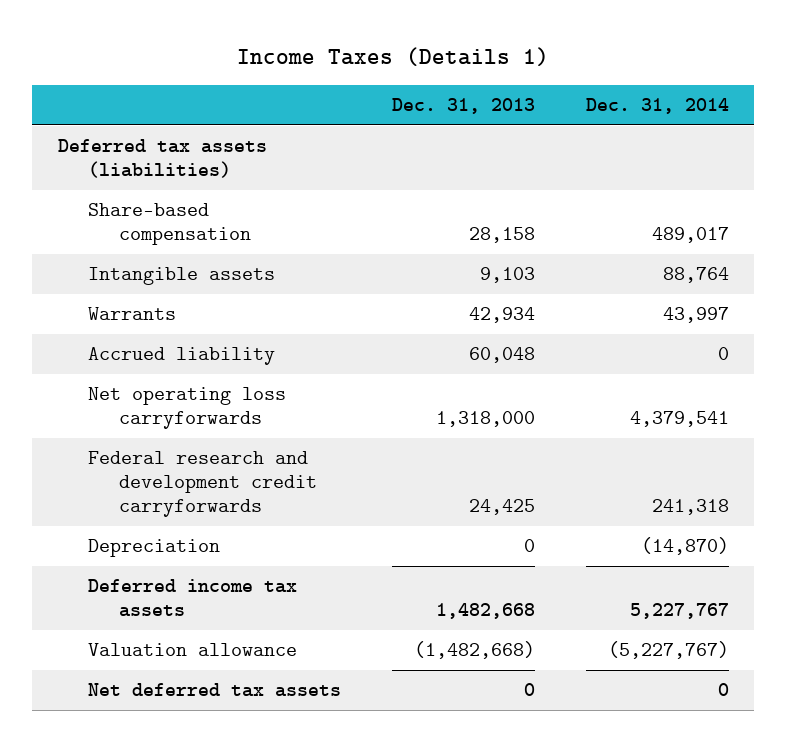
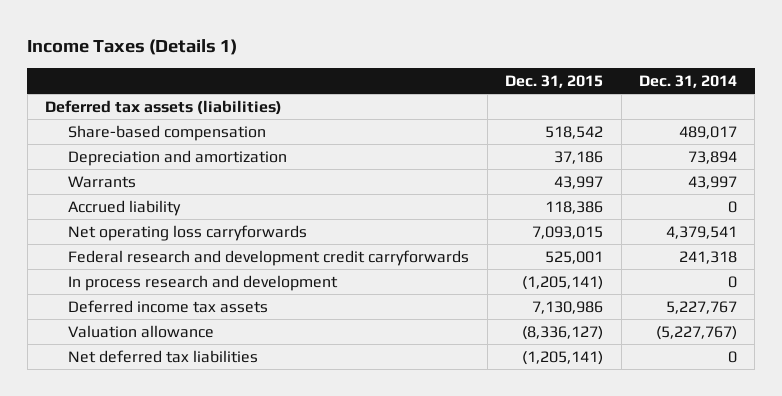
[391,98,535,115] Dec. 31, 2013 -> none
none -> [505,74,604,88] Dec. 31, 2015
[88,267,276,286] Intangible assets -> none
none -> [68,149,288,166] Depreciation and amortization
[88,539,221,558] Depreciation -> none
none -> [68,274,339,291] In process research and development
[88,683,342,698] Net deferred tax assets -> [68,349,259,363] Net deferred tax liabilities

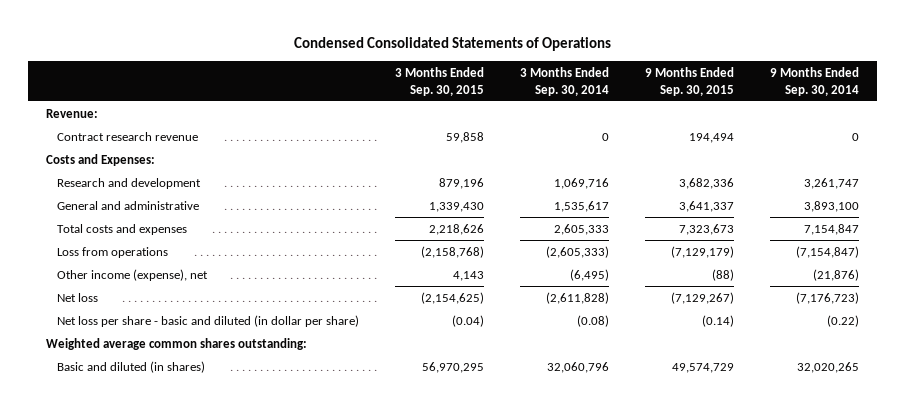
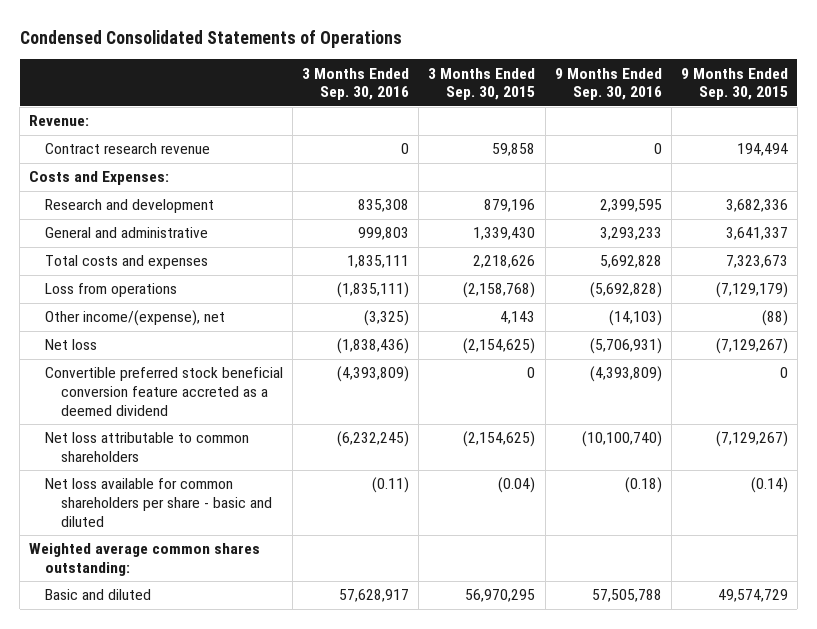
[519,67,609,96] 3 Months Ended Sep. 30, 2014 -> none
[770,67,860,96] 9 Months Ended Sep. 30, 2014 -> none
none -> [302,67,410,101] 3 Months Ended Sep. 30, 2016
none -> [554,67,662,101] 9 Months Ended Sep. 30, 2016
[56,268,208,281] Other income (expense), net -> [45,310,226,327] Other income/(expense), net
none -> [45,367,284,416] Convertible preferred stock beneficial conversion feature accreted as a deemed dividend
none -> [45,432,250,462] Net loss attributable to common shareholders
[56,314,359,327] Net loss per share - basic and diluted (in dollar per share) -> [45,478,273,527] Net loss available for common shareholders per share - basic and diluted
[56,360,205,373] Basic and diluted (in shares) -> [45,589,152,601] Basic and diluted

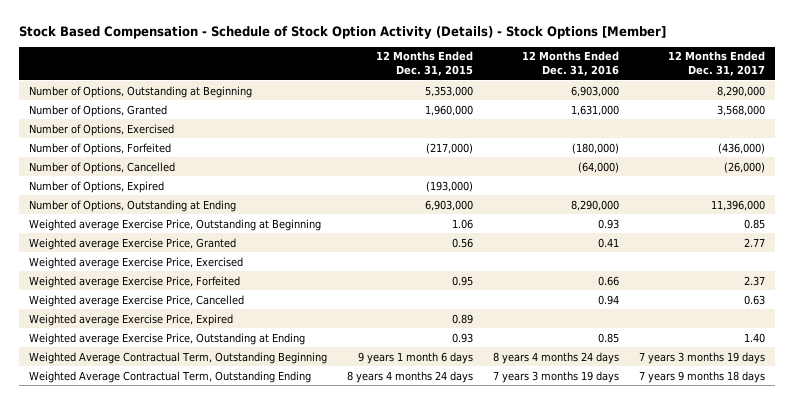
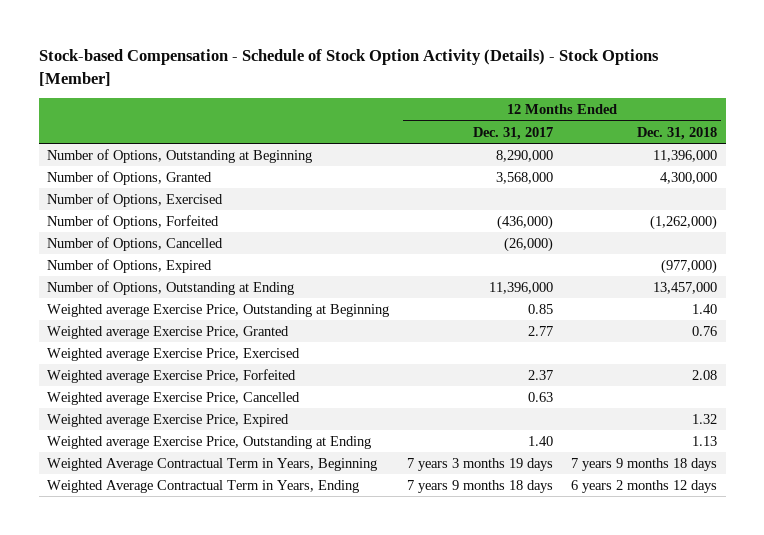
[18,25,666,39] Stock Based Compensation - Schedule of Stock Option Activity (Details) - Stock Options [Member] -> [38,49,659,86] Stock-based Compensation - Schedule of Stock Option Activity (Details) - Stock Options [Member]
[376,51,474,77] 12 Months Ended Dec. 31, 2015 -> none
[522,51,620,77] 12 Months Ended Dec. 31, 2016 -> none
none -> [636,126,717,140] Dec. 31, 2018
[28,351,327,364] Weighted Average Contractual Term, Outstanding Beginning -> [47,457,378,471] Weighted Average Contractual Term in Years, Beginning
[28,370,311,383] Weighted Average Contractual Term, Outstanding Ending -> [47,479,360,493] Weighted Average Contractual Term in Years, Ending

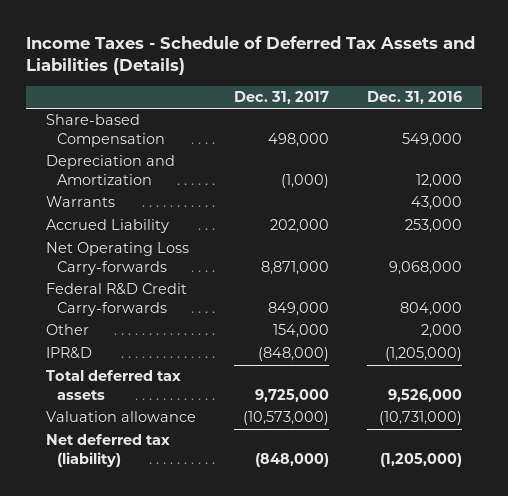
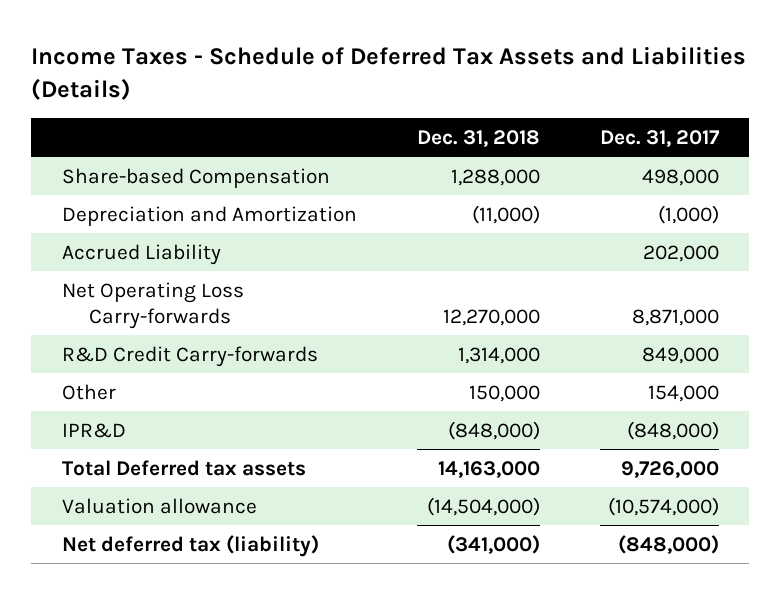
[367,91,463,105] Dec. 31, 2016 -> none
none -> [416,129,540,147] Dec. 31, 2018
[45,196,115,208] Warrants -> none
[45,283,187,316] Federal R&D Credit Carry-forwards -> [61,345,318,367] R&D Credit Carry-forwards
[45,370,181,400] Total deferred tax assets -> [61,459,306,476] Total Deferred tax assets
[254,388,329,402] 9,725,000 -> [621,460,720,478] 9,726,000
[242,411,329,426] (10,573,000) -> [608,496,720,516] (10,574,000)

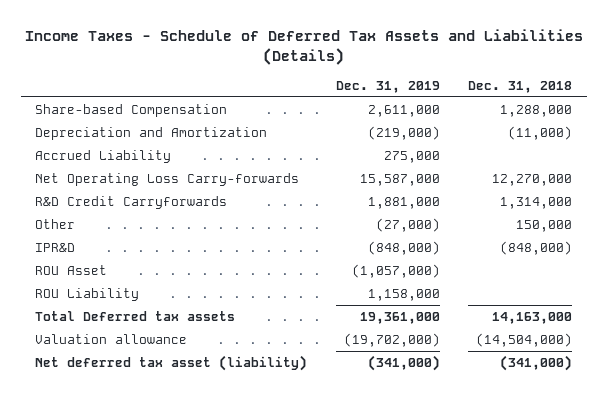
[600,129,721,147] Dec. 31, 2017 -> none
none -> [335,80,440,93] Dec. 31, 2019
[61,345,318,367] R&D Credit Carry-forwards -> [35,196,228,210] R&D Credit Carryforwards
none -> [35,265,108,276] ROU Asset
none -> [35,288,140,302] ROU Liability
[61,534,319,557] Net deferred tax (liability) -> [35,355,308,372] Net deferred tax asset (liability)

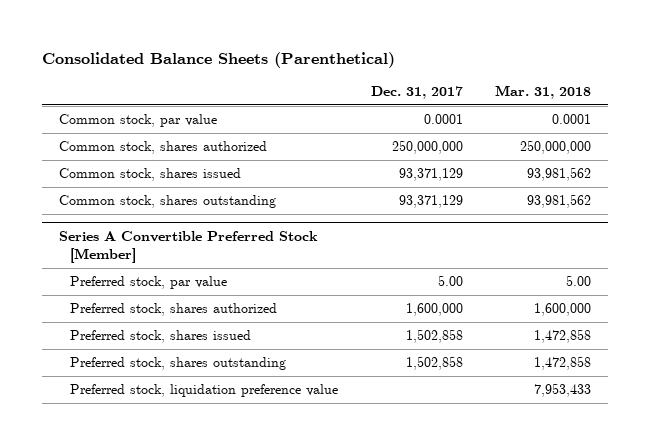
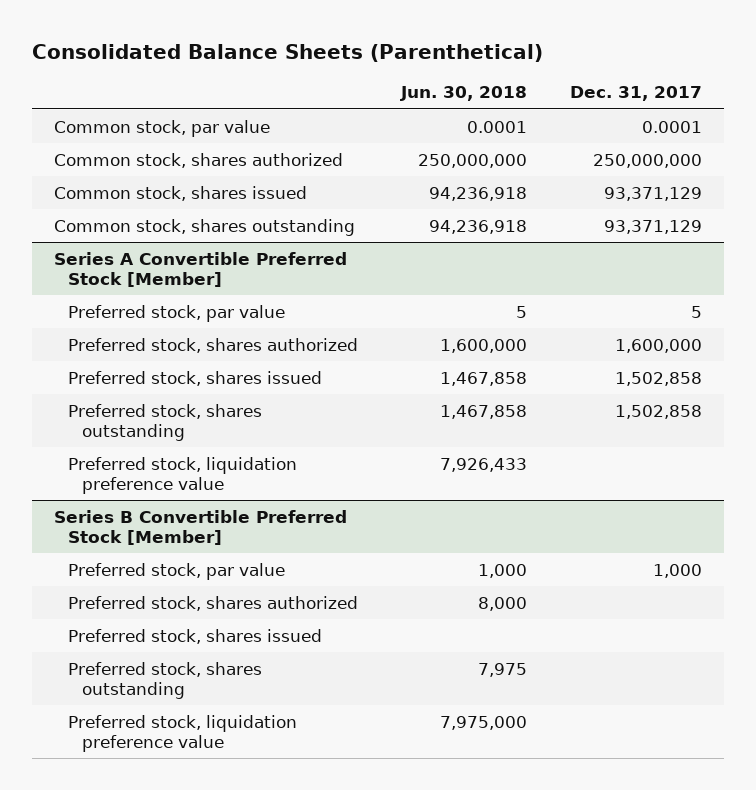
[495,85,592,100] Mar. 31, 2018 -> none
none -> [400,86,528,102] Jun. 30, 2018
[437,275,463,287] 5.00 -> [691,305,703,318] 5
none -> [53,509,347,546] Series B Convertible Preferred Stock [Member]
none -> [68,562,286,580] Preferred stock, par value
none -> [68,595,359,611] Preferred stock, shares authorized
none -> [68,628,323,644] Preferred stock, shares issued
none -> [68,661,263,700] Preferred stock, shares outstanding
none -> [68,714,298,753] Preferred stock, liquidation preference value

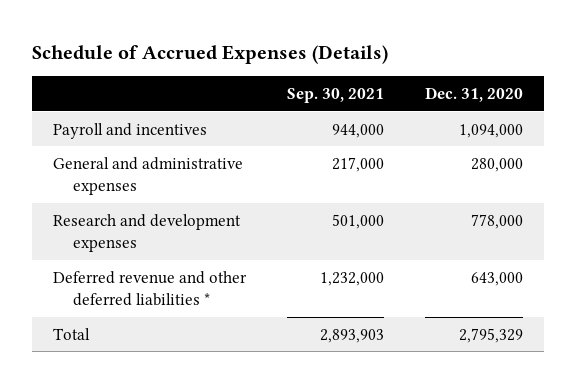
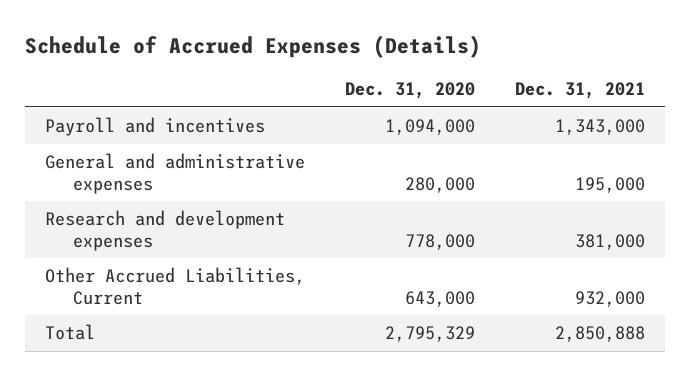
[286,87,384,103] Sep. 30, 2021 -> none
none -> [514,82,645,100] Dec. 31, 2021
[52,270,247,306] Deferred revenue and other deferred liabilities * -> [44,267,305,305] Other Accrued Liabilities, Current

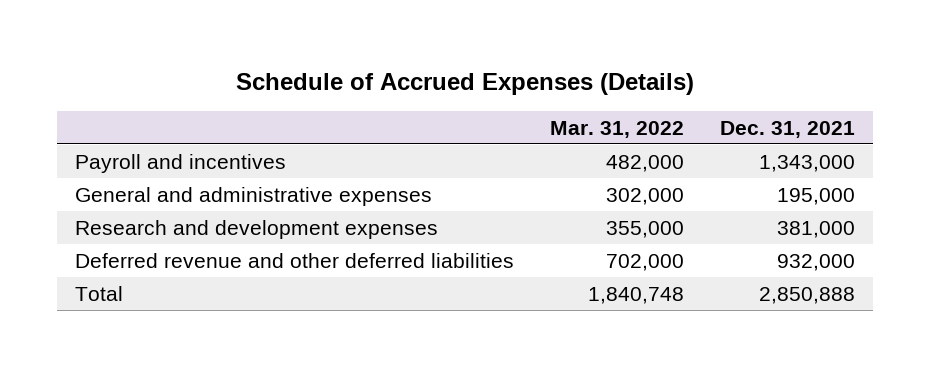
[344,82,475,100] Dec. 31, 2020 -> none
none -> [550,120,685,138] Mar. 31, 2022
[44,267,305,305] Other Accrued Liabilities, Current -> [75,252,515,268] Deferred revenue and other deferred liabilities

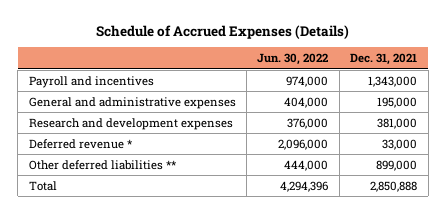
[550,120,685,138] Mar. 31, 2022 -> none
none -> [257,53,329,66] Jun. 30, 2022
none -> [28,138,132,149] Deferred revenue *
[75,252,515,268] Deferred revenue and other deferred liabilities -> [28,159,176,170] Other deferred liabilities **
[777,253,856,271] 932,000 -> [376,159,418,171] 899,000

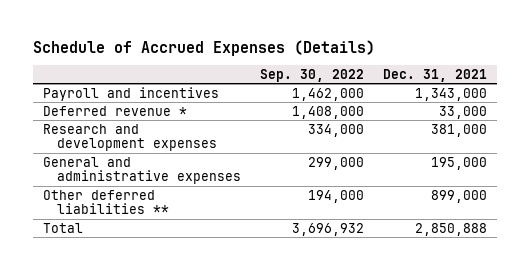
[257,53,329,66] Jun. 30, 2022 -> none
none -> [260,68,365,82] Sep. 30, 2022
[28,117,233,130] Research and development expenses -> [42,123,218,152] Research and development expenses
[28,96,236,109] General and administrative expenses -> [42,156,242,185] General and administrative expenses

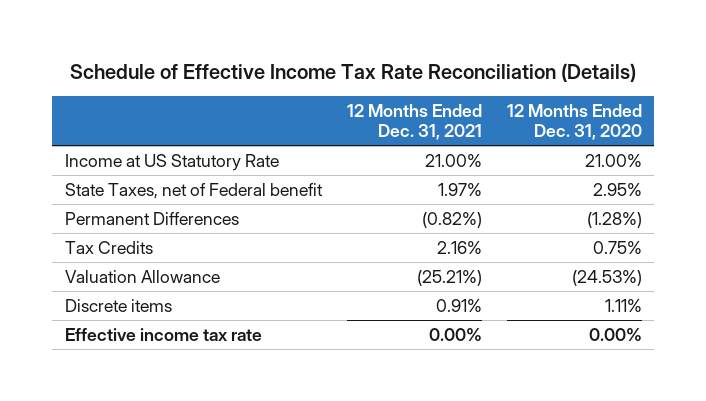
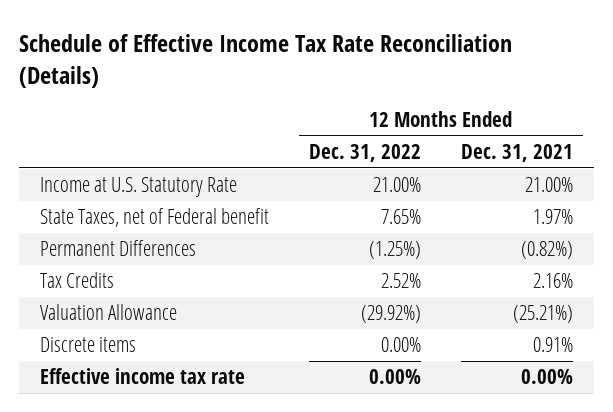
[506,103,642,141] 12 Months Ended Dec. 31, 2020 -> none
none -> [308,144,421,163] Dec. 31, 2022
[64,153,279,171] Income at US Statutory Rate -> [39,177,237,198] Income at U.S. Statutory Rate

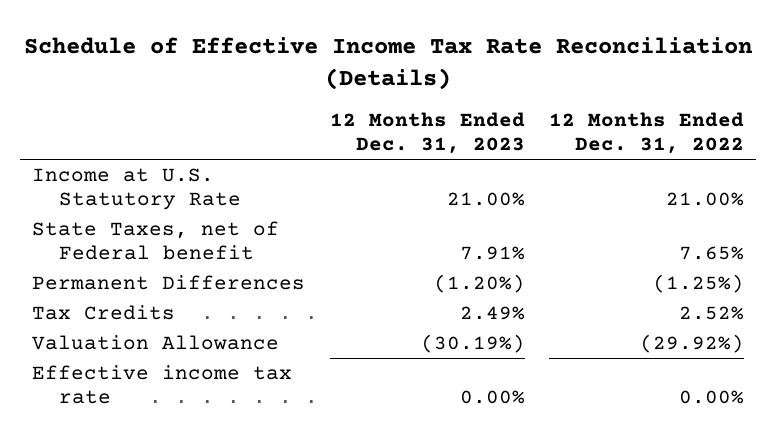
[461,144,574,163] Dec. 31, 2021 -> none
none -> [329,112,525,155] 12 Months Ended Dec. 31, 2023
[39,337,136,353] Discrete items -> none

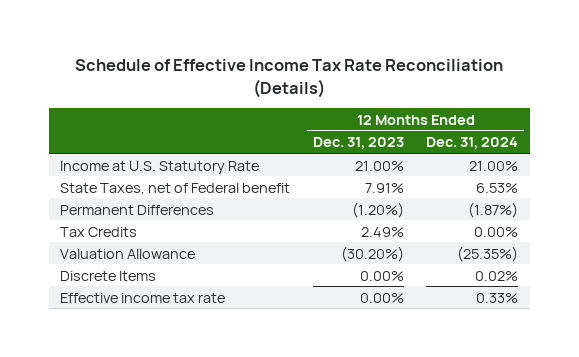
[549,112,745,155] 12 Months Ended Dec. 31, 2022 -> none
none -> [426,137,519,150] Dec. 31, 2024
[420,333,525,353] (30.19%) -> [340,245,404,262] (30.20%)
none -> [60,270,157,281] Discrete Items

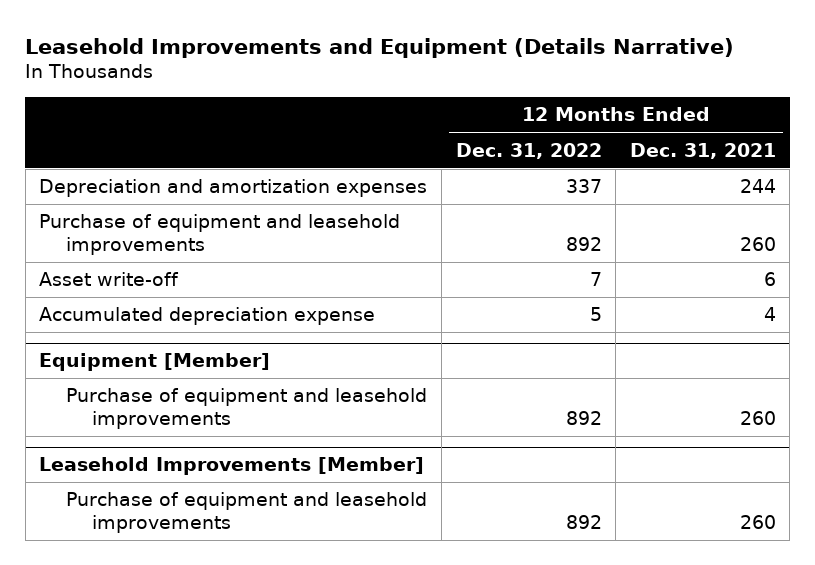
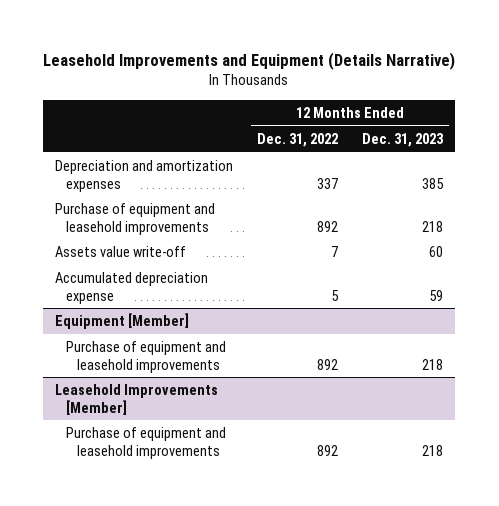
[629,142,776,159] Dec. 31, 2021 -> none
none -> [362,132,445,147] Dec. 31, 2023
[39,272,180,287] Asset write-off -> [55,246,187,258] Assets value write-off

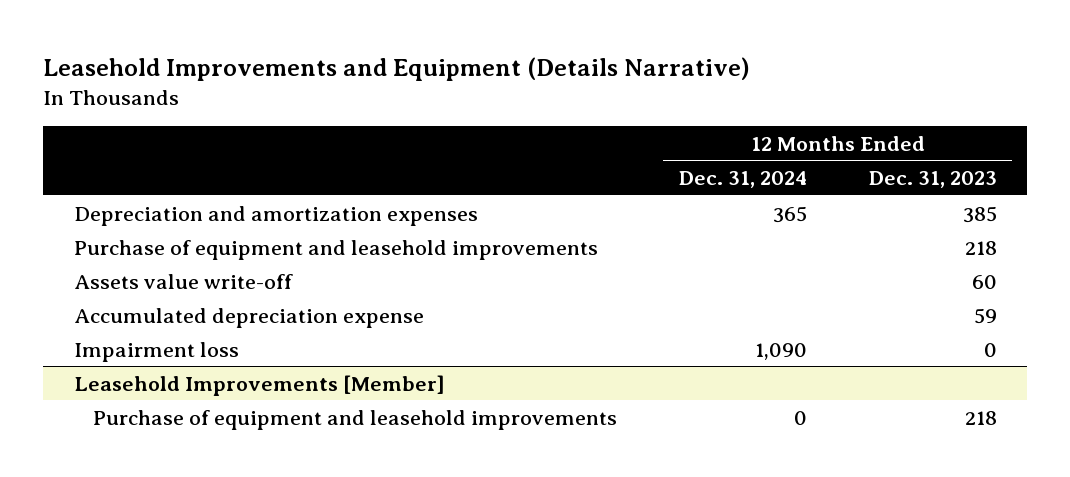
[257,132,339,147] Dec. 31, 2022 -> none
none -> [678,171,807,189] Dec. 31, 2024
[55,313,190,330] Equipment [Member] -> none
[66,341,227,373] Purchase of equipment and leasehold improvements -> none
none -> [73,341,239,362] Impairment loss

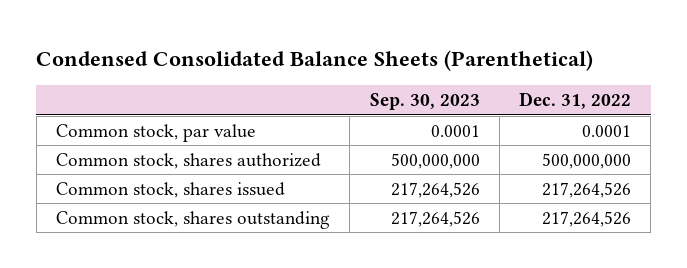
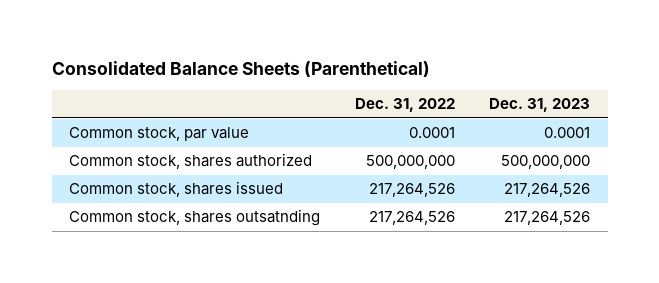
[36,50,594,72] Condensed Consolidated Balance Sheets (Parenthetical) -> [51,61,430,78] Consolidated Balance Sheets (Parenthetical)
[369,93,480,111] Sep. 30, 2023 -> none
none -> [489,98,591,113] Dec. 31, 2023
[56,210,331,229] Common stock, shares outstanding -> [69,209,321,227] Common stock, shares outsatnding

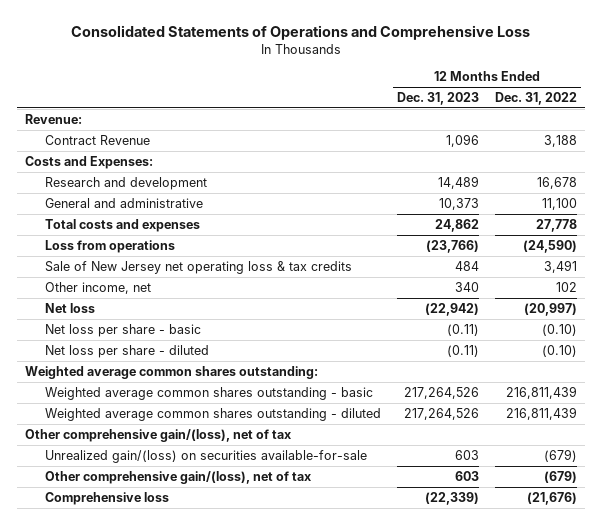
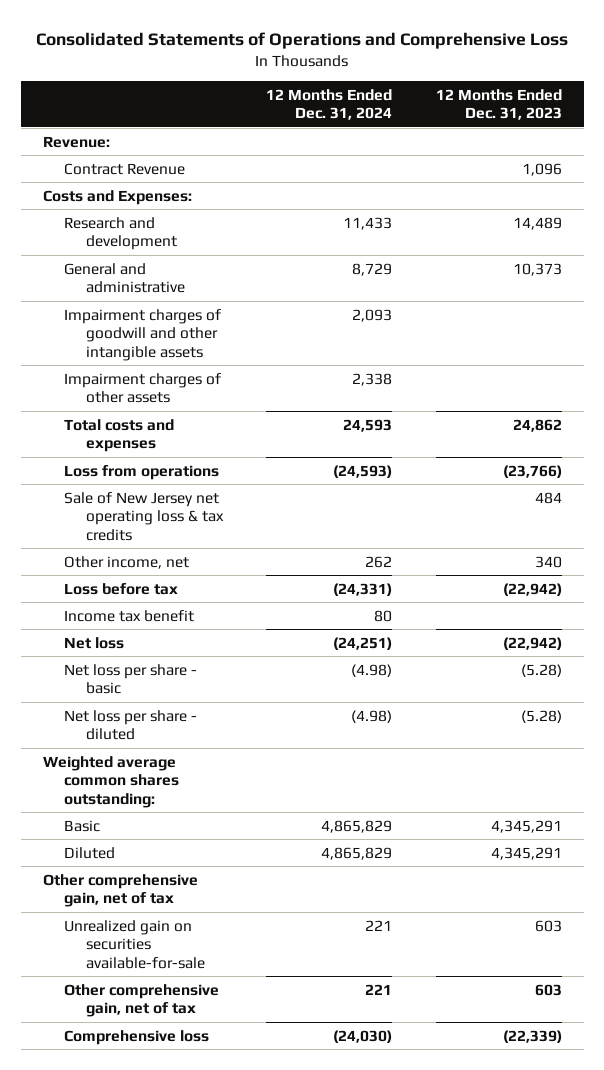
[495,92,578,106] Dec. 31, 2022 -> none
none -> [266,88,393,121] 12 Months Ended Dec. 31, 2024
none -> [64,308,222,361] Impairment charges of goodwill and other intangible assets
none -> [64,372,222,404] Impairment charges of other assets
none -> [64,582,179,595] Loss before tax
none -> [64,609,195,622] Income tax benefit
[446,323,479,336] (0.11) -> [520,663,562,677] (5.28)
[446,344,479,357] (0.11) -> [520,709,562,723] (5.28)
[44,386,373,400] Weighted average common shares outstanding - basic -> none
[44,407,381,421] Weighted average common shares outstanding - diluted -> none
none -> [64,819,101,832] Basic
none -> [64,846,116,859] Diluted
[25,428,292,442] Other comprehensive gain/(loss), net of tax -> [42,873,198,908] Other comprehensive gain, net of tax
[44,449,367,463] Unrealized gain/(loss) on securities available-for-sale -> [64,919,205,969] Unrealized gain on securities available-for-sale
[44,470,311,484] Other comprehensive gain/(loss), net of tax -> [64,983,220,1018] Other comprehensive gain, net of tax

